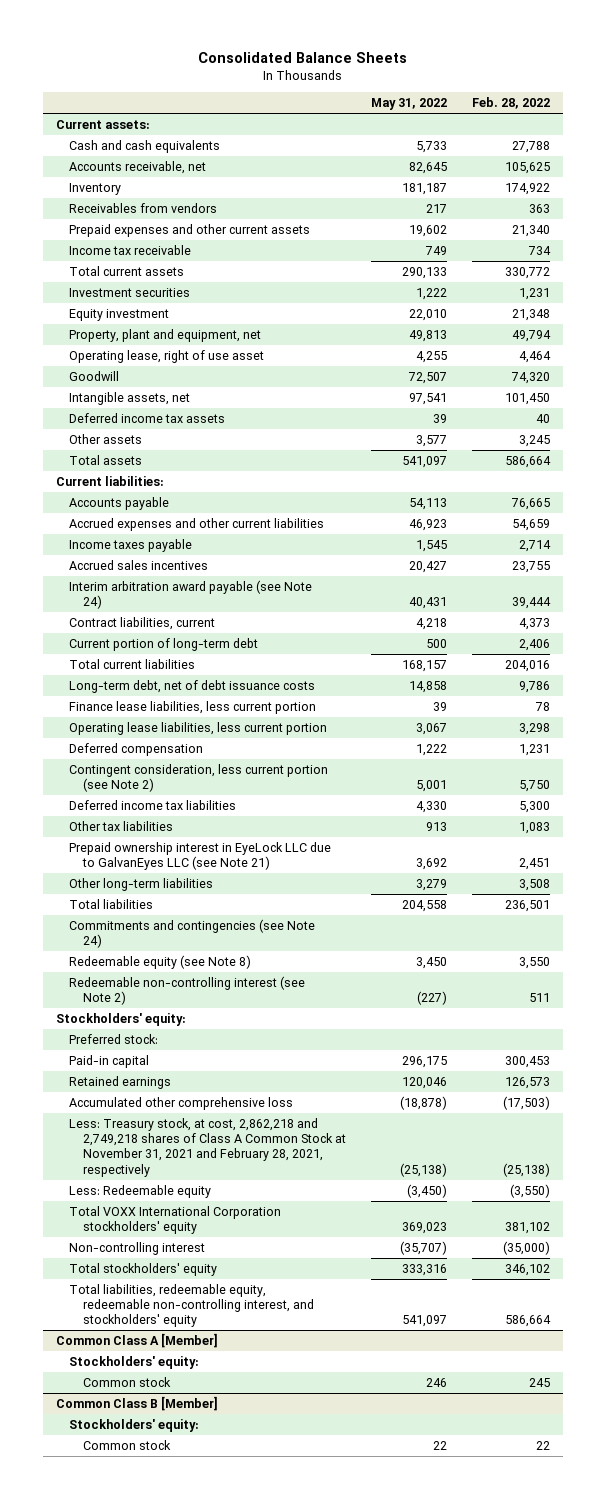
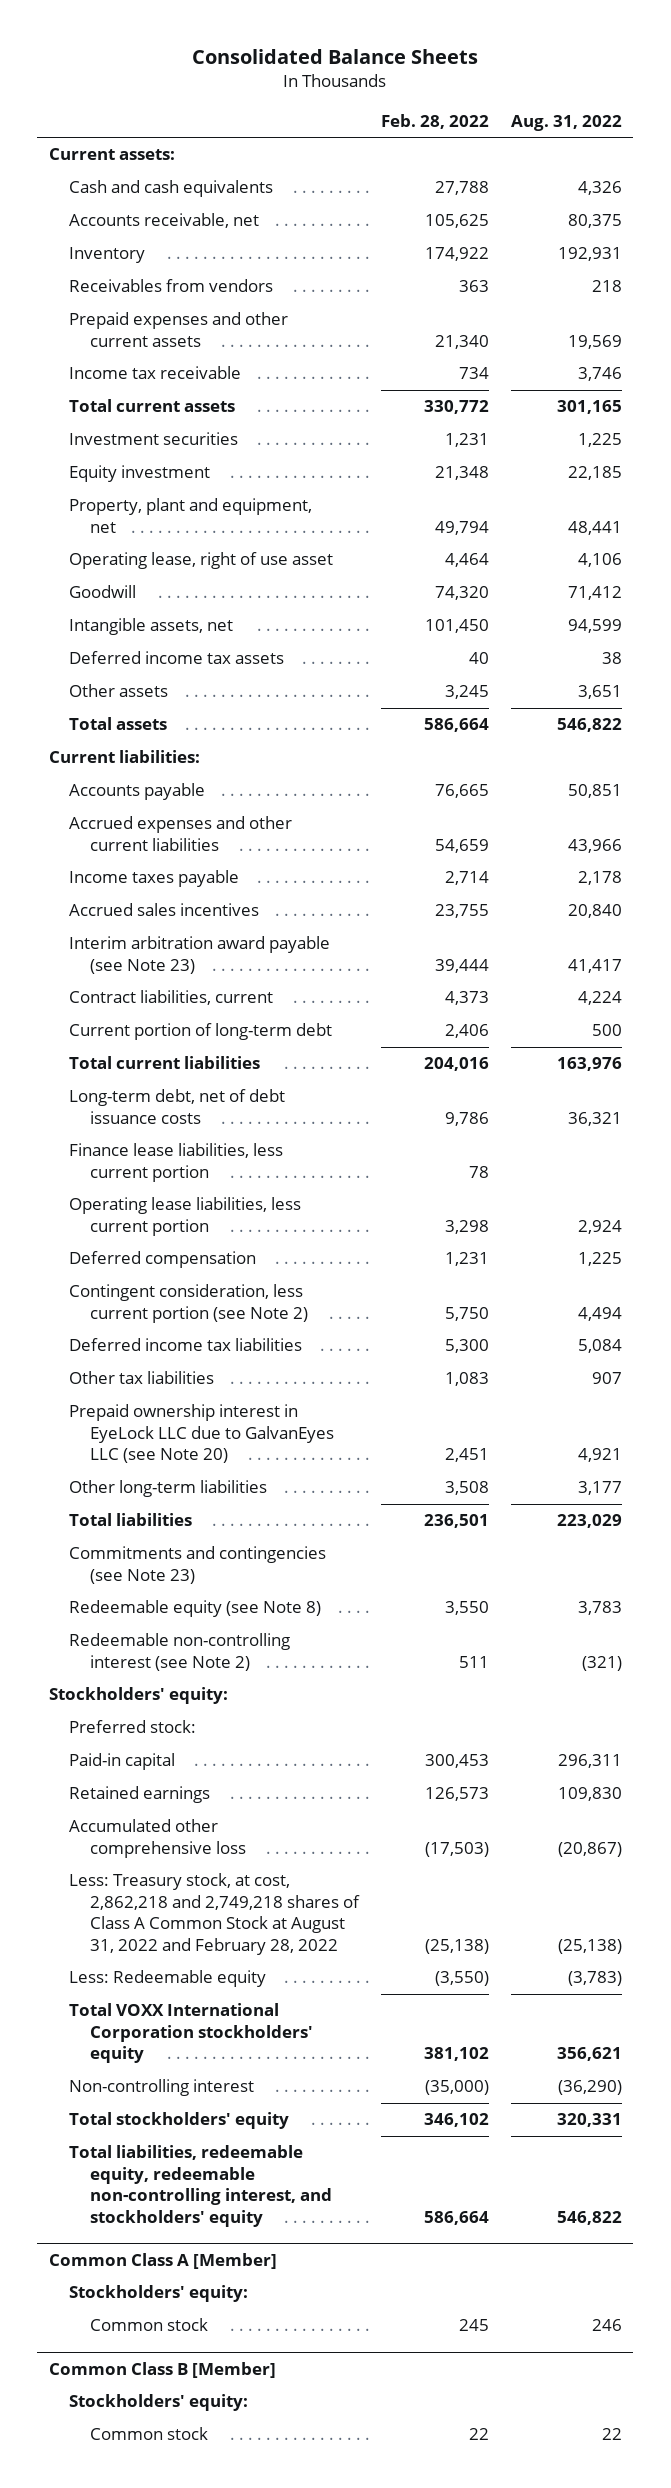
[371,98,448,111] May 31, 2022 -> none
none -> [511,115,623,132] Aug. 31, 2022
[69,579,313,610] Interim arbitration award payable (see Note 24) -> [69,936,331,974] Interim arbitration award payable (see Note 23)
[69,841,332,871] Prepaid ownership interest in EyeLock LLC due to GalvanEyes LLC (see Note 21) -> [69,1404,334,1464] Prepaid ownership interest in EyeLock LLC due to GalvanEyes LLC (see Note 20)
[69,918,316,949] Commitments and contingencies (see Note 24) -> [69,1546,327,1584] Commitments and contingencies (see Note 23)
[69,1117,346,1177] Less: Treasury stock, at cost, 2,862,218 and 2,749,218 shares of Class A Common Stock at November 31, 2021 and February 28, 2021, respectively -> [69,1873,360,1955] Less: Treasury stock, at cost, 2,862,218 and 2,749,218 shares of Class A Common Stock at August 31, 2022 and February 28, 2022

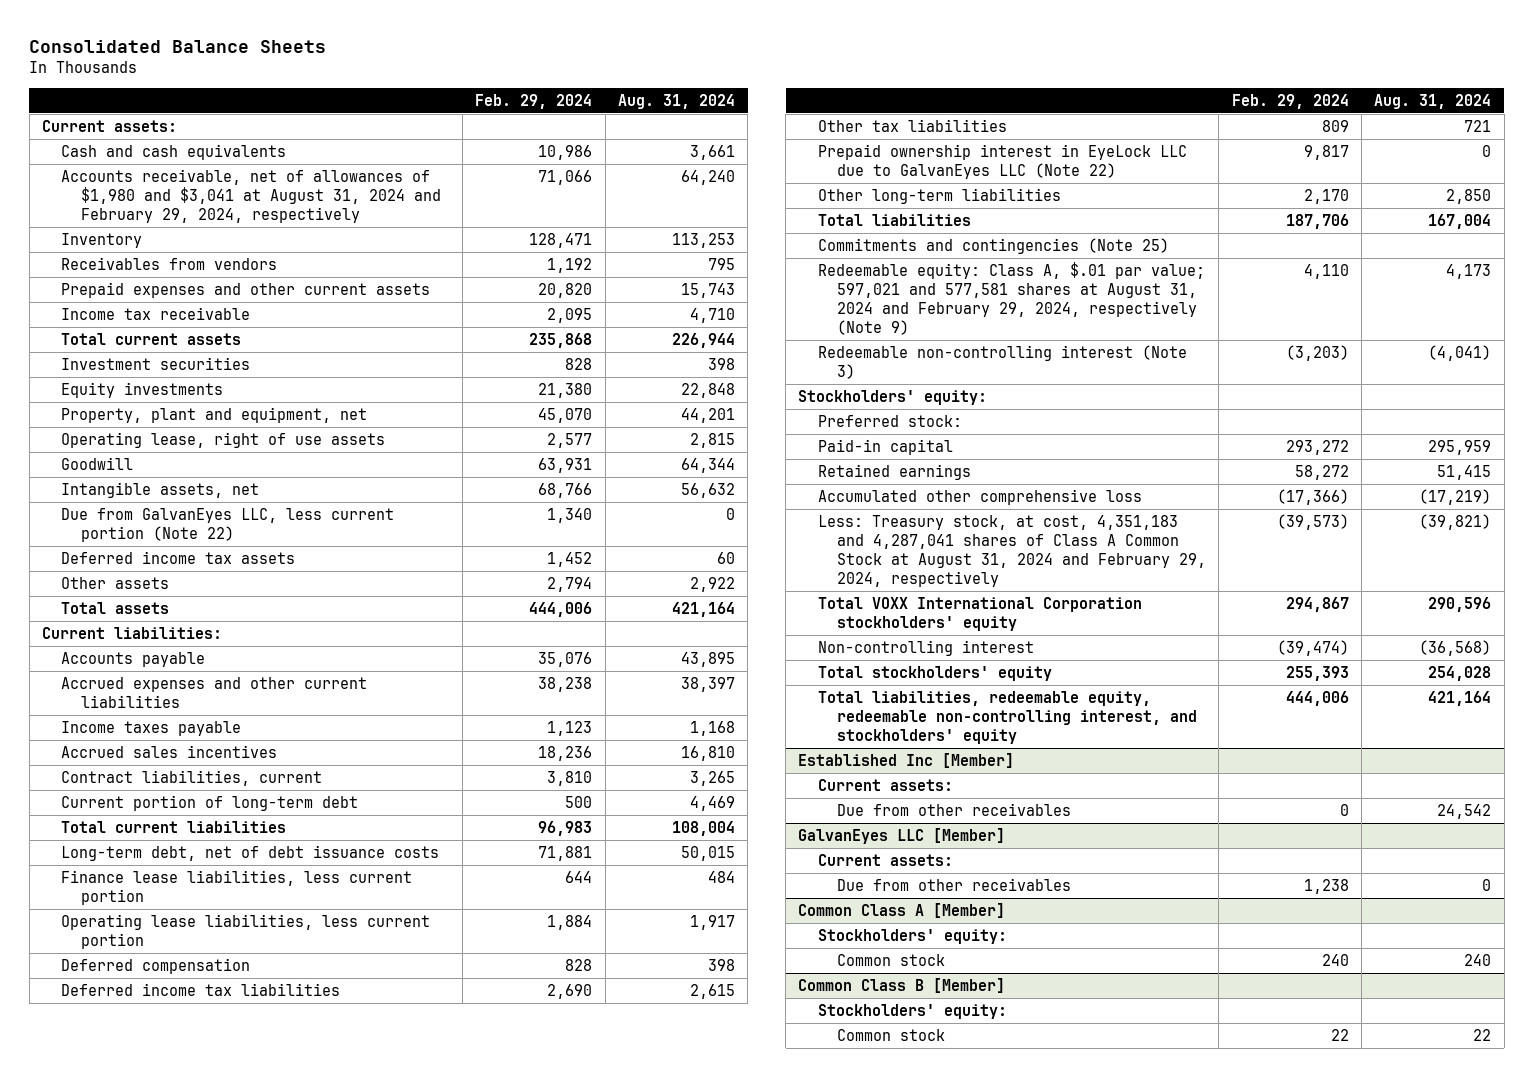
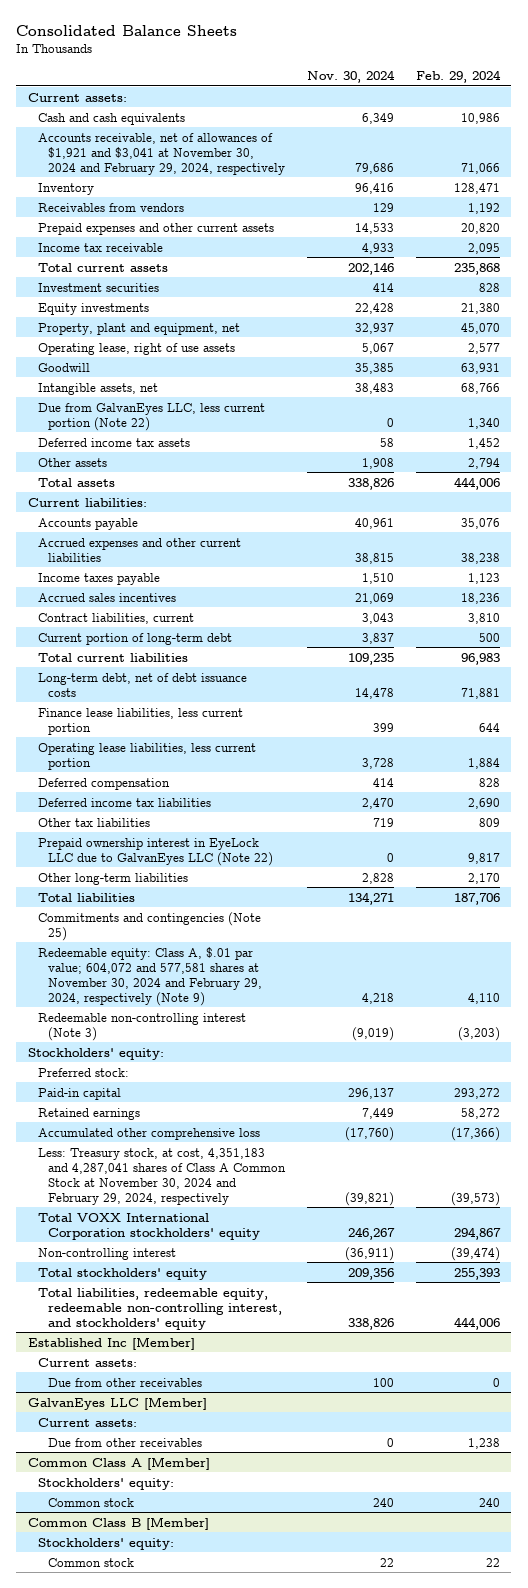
[618,94,736,110] Aug. 31, 2024 -> none
none -> [306,69,395,83] Nov. 30, 2024
[61,168,441,223] Accounts receivable, net of allowances of $1,980 and $3,041 at August 31, 2024 and February 29, 2024, respectively -> [37,132,285,175] Accounts receivable, net of allowances of $1,921 and $3,041 at November 30, 2024 and February 29, 2024, respectively
[817,261,1205,335] Redeemable equity: Class A, $.01 par value; 597,021 and 577,581 shares at August 31, 2024 and February 29, 2024, respectively (Note 9) -> [37,946,262,1006] Redeemable equity: Class A, $.01 par value; 604,072 and 577,581 shares at November 30, 2024 and February 29, 2024, respectively (Note 9)
[817,514,1206,587] Less: Treasury stock, at cost, 4,351,183 and 4,287,041 shares of Class A Common Stock at August 31, 2024 and February 29, 2024, respectively -> [37,1147,286,1205] Less: Treasury stock, at cost, 4,351,183 and 4,287,041 shares of Class A Common Stock at November 30, 2024 and February 29, 2024, respectively

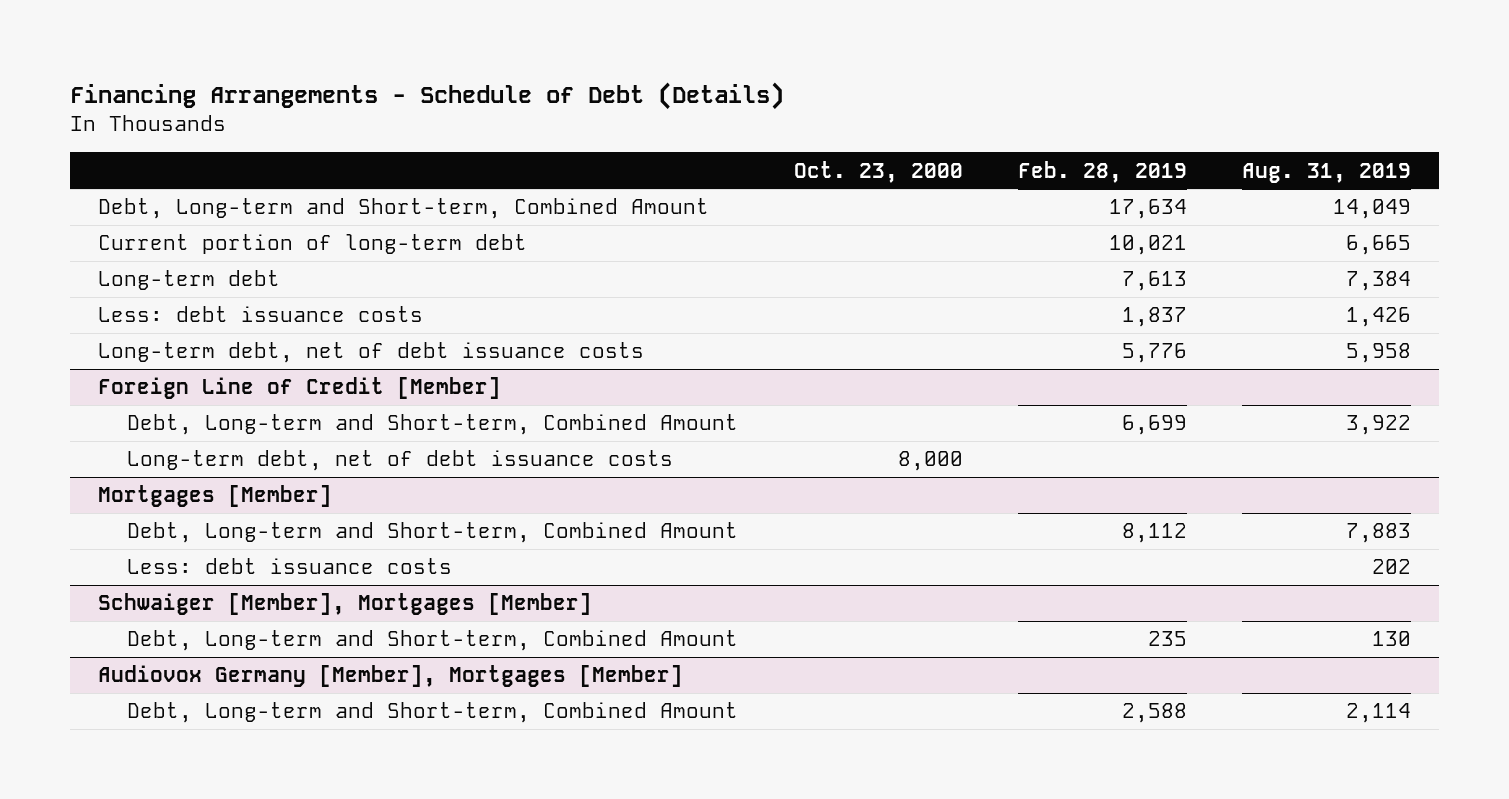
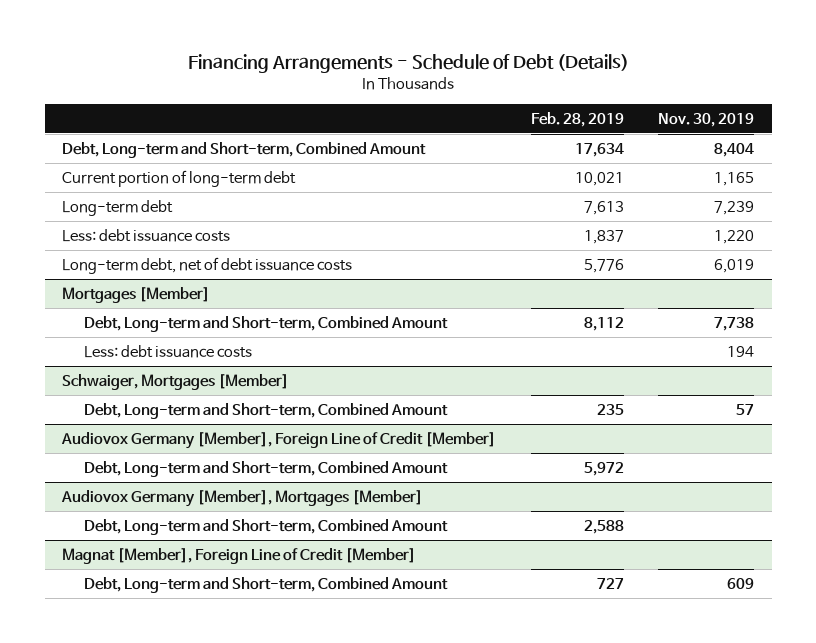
[793,160,963,183] Oct. 23, 2000 -> none
[1242,162,1412,183] Aug. 31, 2019 -> none
none -> [658,112,755,127] Nov. 30, 2019
[97,377,501,400] Foreign Line of Credit [Member] -> none
[127,414,739,436] Debt, Long-term and Short-term, Combined Amount -> none
[127,450,674,472] Long-term debt, net of debt issuance costs -> none
[97,593,592,616] Schwaiger [Member], Mortgages [Member] -> [61,373,289,390] Schwaiger, Mortgages [Member]
none -> [60,431,496,449] Audiovox Germany [Member], Foreign Line of Credit [Member]
none -> [84,460,449,477] Debt, Long-term and Short-term, Combined Amount
none -> [61,547,416,564] Magnat [Member], Foreign Line of Credit [Member]
none -> [84,576,449,593] Debt, Long-term and Short-term, Combined Amount

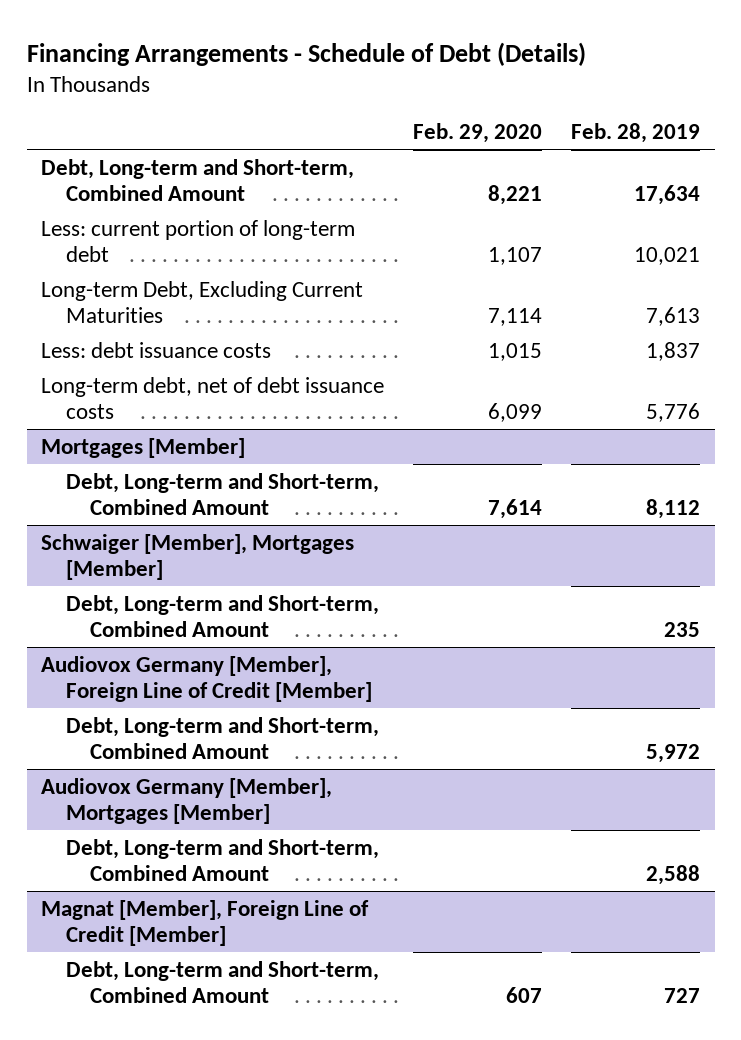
[658,112,755,127] Nov. 30, 2019 -> none
none -> [413,123,543,144] Feb. 29, 2020
[61,169,296,187] Current portion of long-term debt -> [41,219,356,262] Less: current portion of long-term debt
[61,199,173,216] Long-term debt -> [41,280,364,323] Long-term Debt, Excluding Current Maturities
[84,344,253,358] Less: debt issuance costs -> none
[61,373,289,390] Schwaiger, Mortgages [Member] -> [41,533,355,580] Schwaiger [Member], Mortgages [Member]

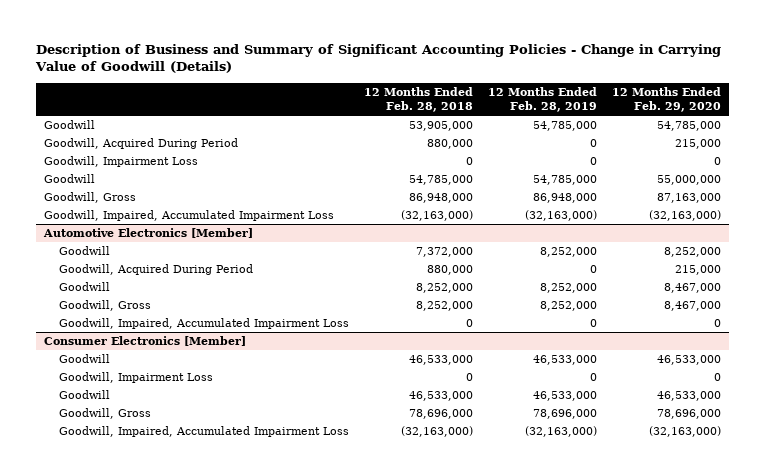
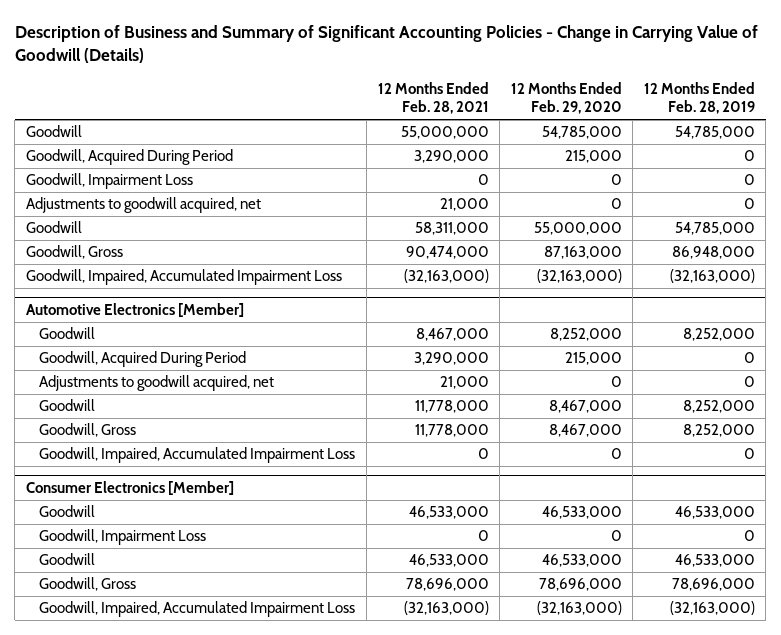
[363,86,473,113] 12 Months Ended Feb. 28, 2018 -> none
none -> [377,81,489,115] 12 Months Ended Feb. 28, 2021
none -> [25,197,261,214] Adjustments to goodwill acquired, net
none -> [39,375,275,392] Adjustments to goodwill acquired, net

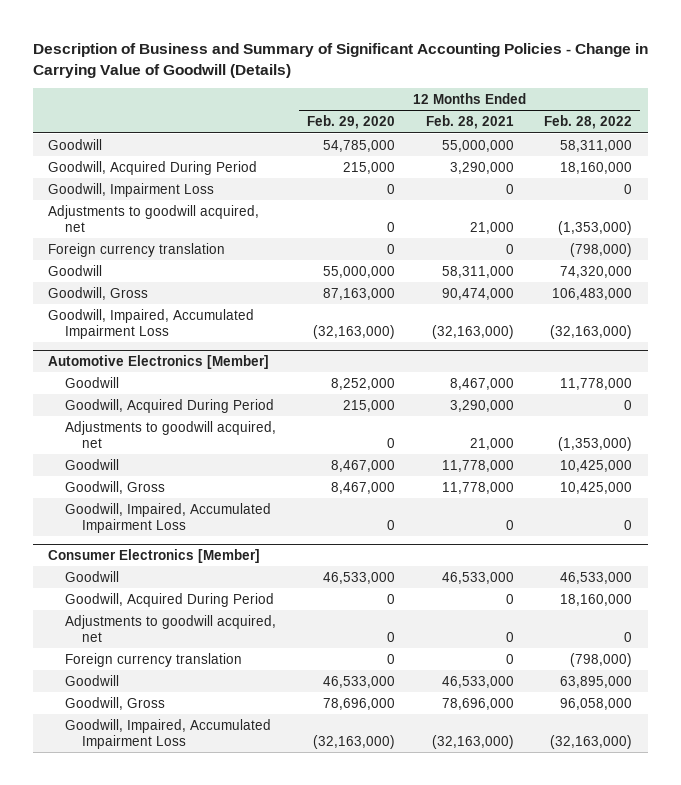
[643,81,755,115] 12 Months Ended Feb. 28, 2019 -> none
none -> [544,115,633,130] Feb. 28, 2022
none -> [48,242,226,257] Foreign currency translation
[39,529,207,546] Goodwill, Impairment Loss -> none
none -> [64,592,274,607] Goodwill, Acquired During Period
none -> [64,614,276,642] Adjustments to goodwill acquired, net
none -> [64,652,242,667] Foreign currency translation

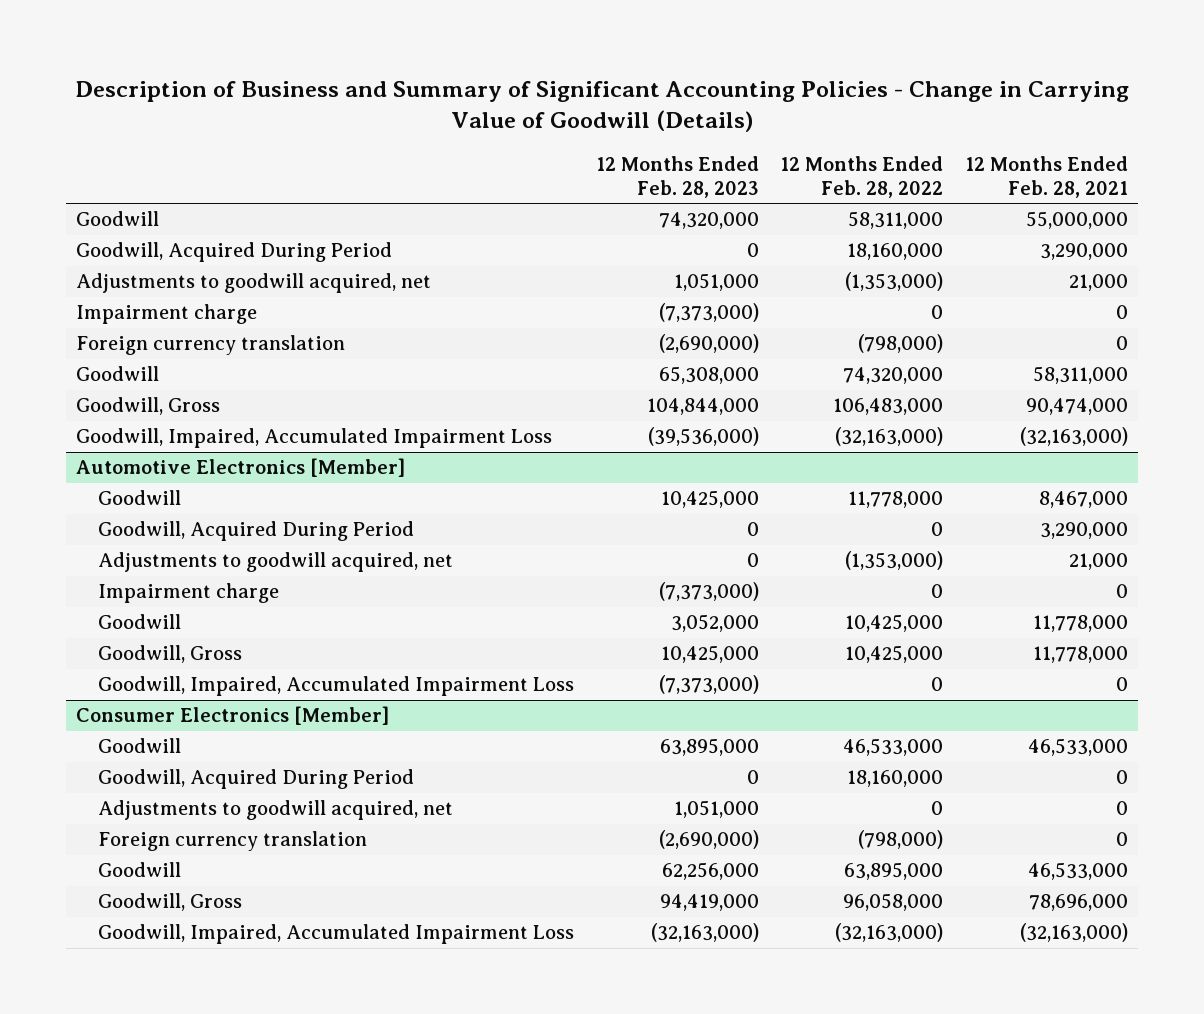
[306,115,395,130] Feb. 29, 2020 -> none
none -> [595,156,759,199] 12 Months Ended Feb. 28, 2023
[48,182,215,197] Goodwill, Impairment Loss -> none
none -> [76,304,258,325] Impairment charge
none -> [98,583,280,604] Impairment charge

